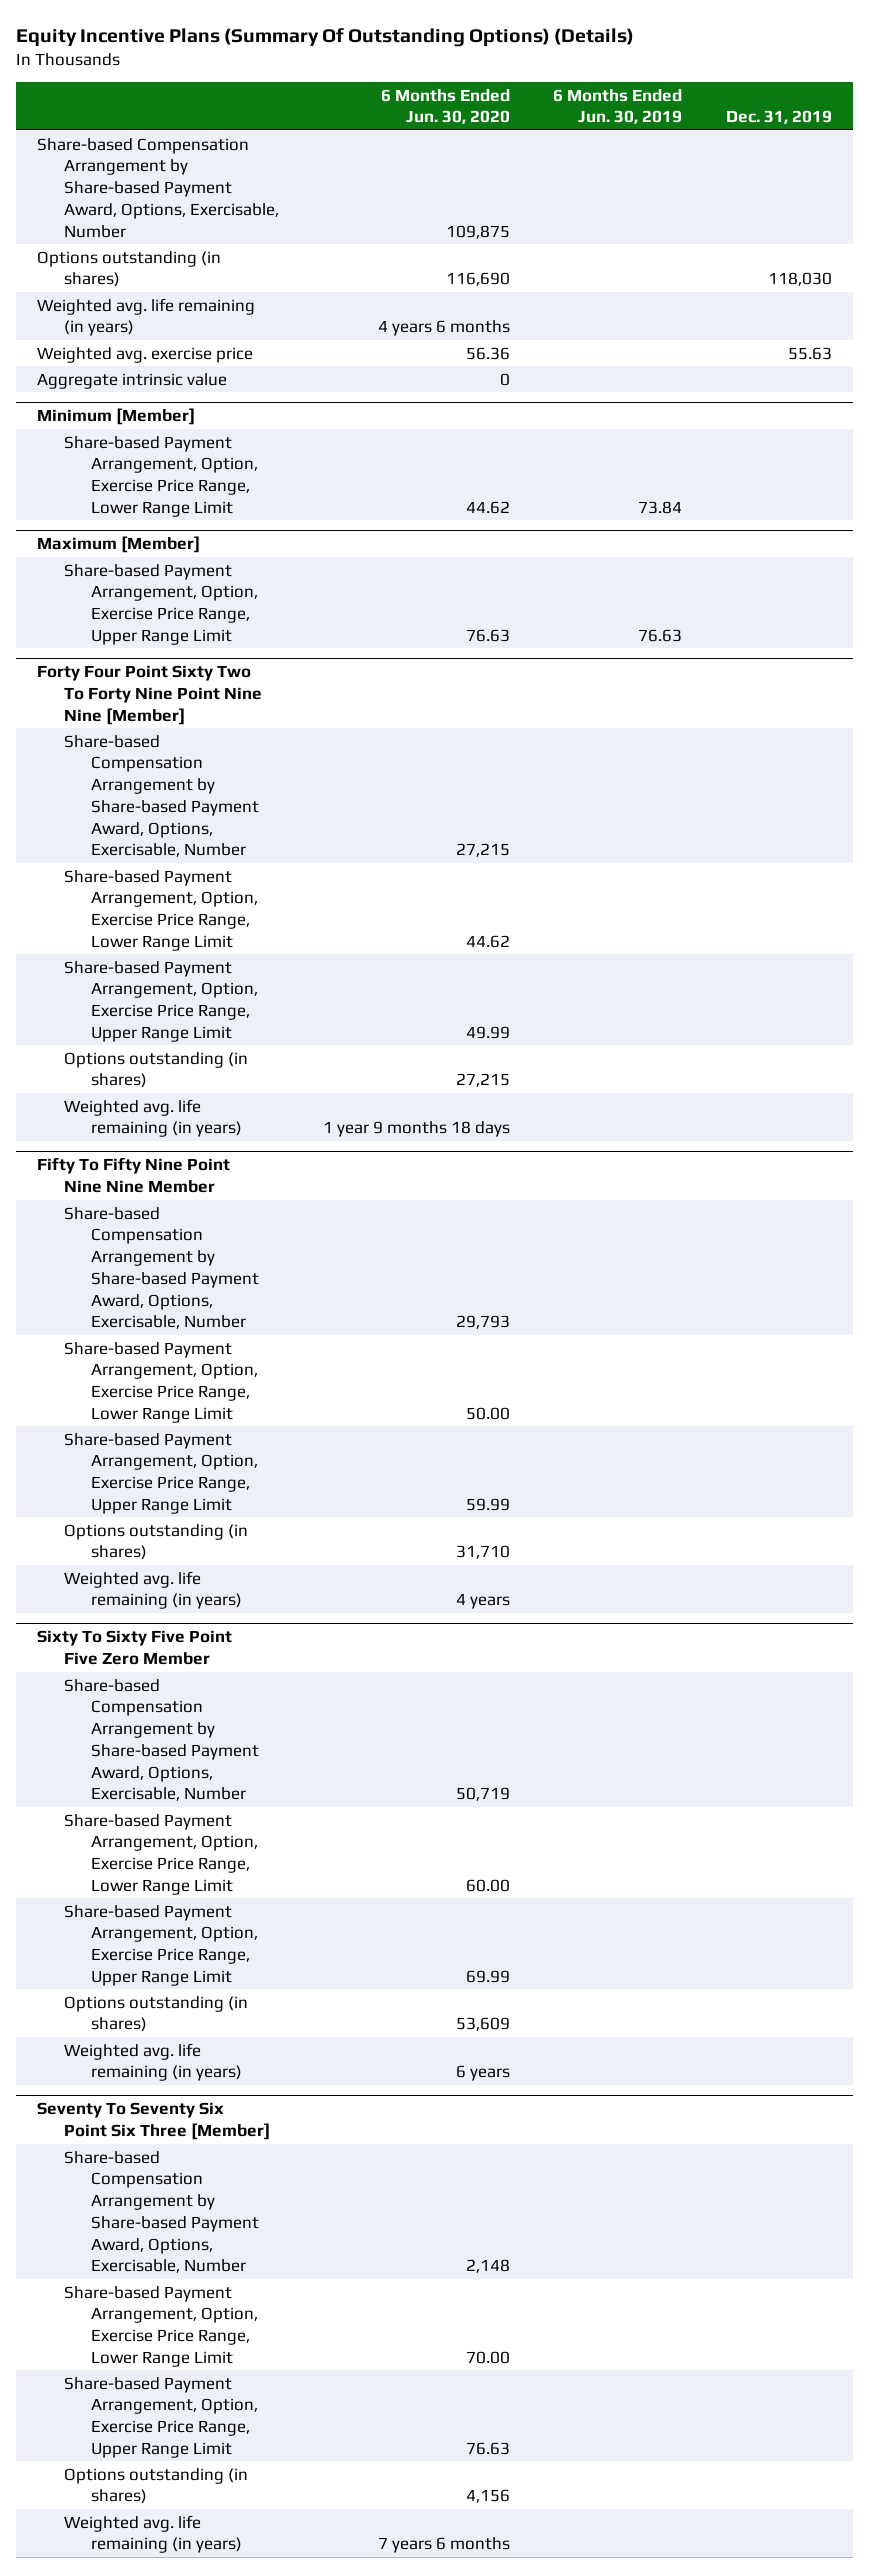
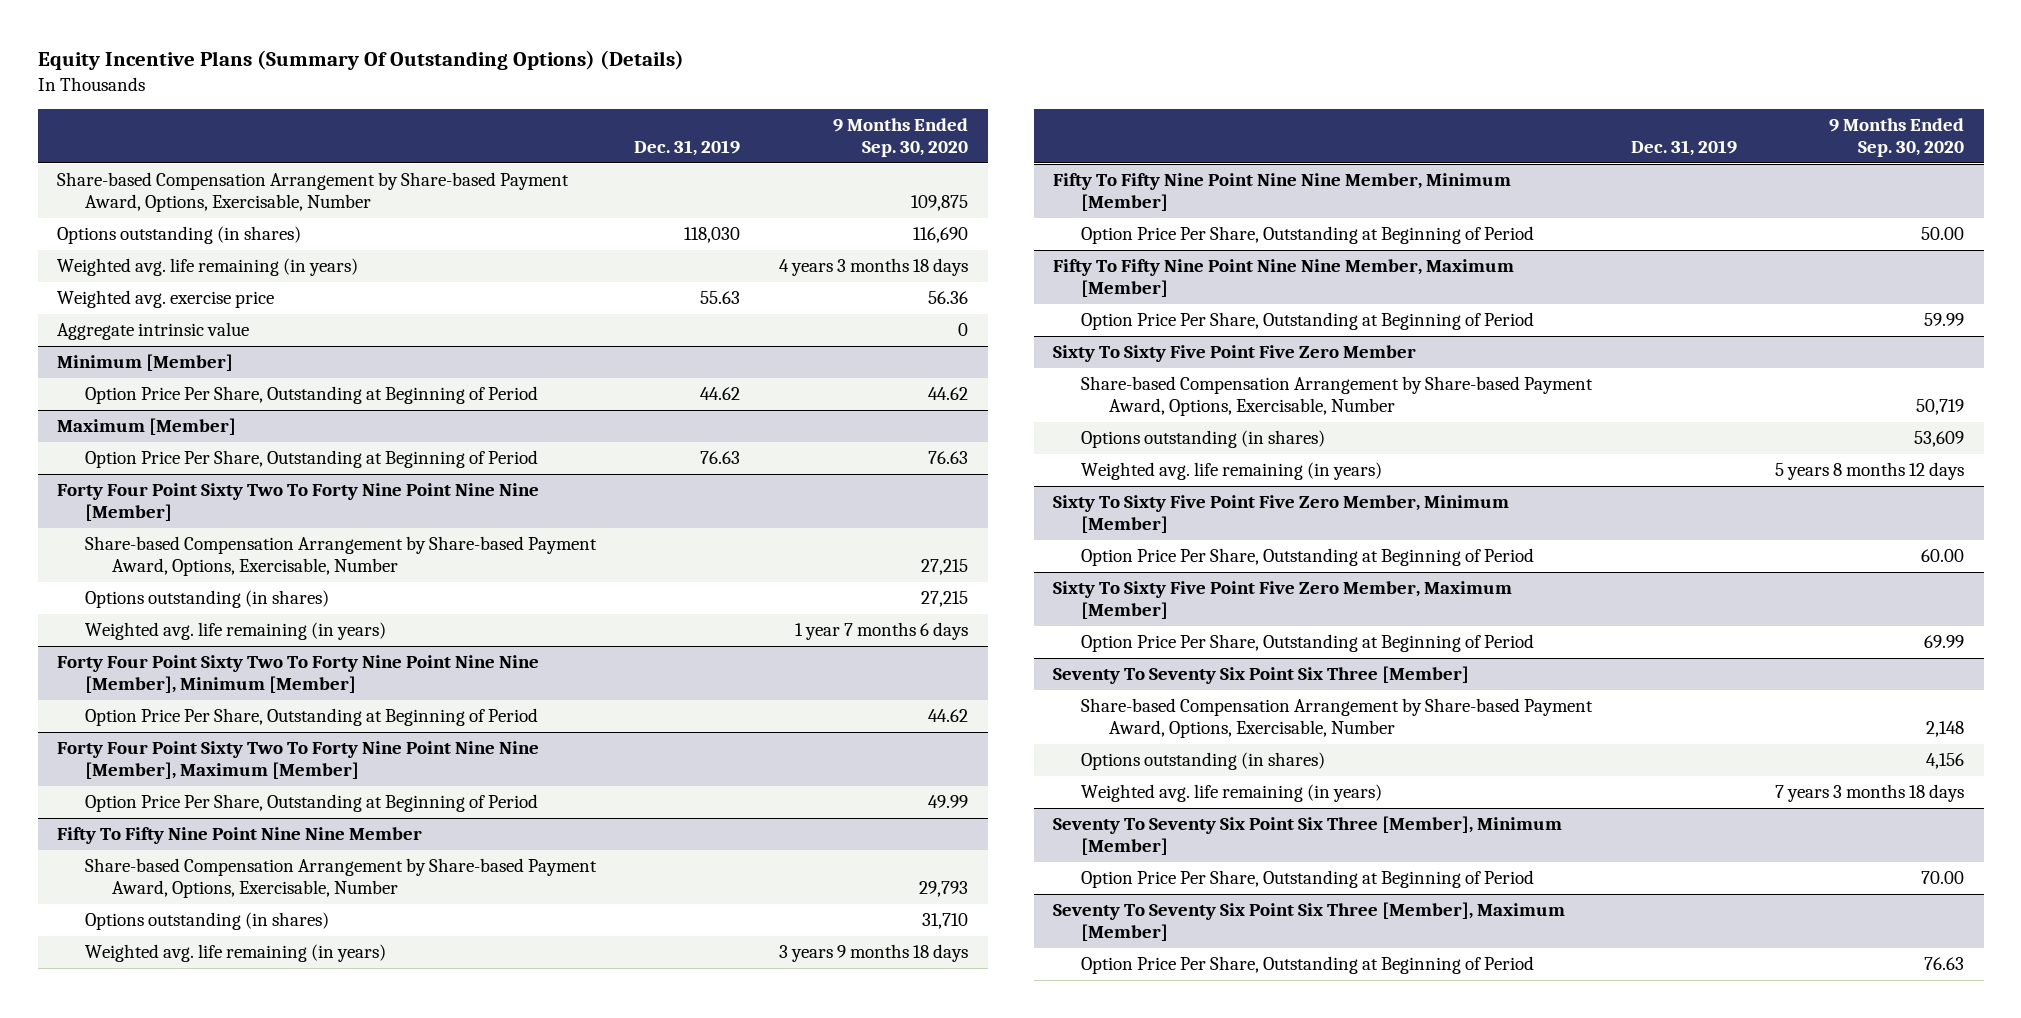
[380,88,510,125] 6 Months Ended Jun. 30, 2020 -> none
[553,88,683,125] 6 Months Ended Jun. 30, 2019 -> none
none -> [833,118,969,158] 9 Months Ended Sep. 30, 2020
[64,435,258,517] Share-based Payment Arrangement, Option, Exercise Price Range, Lower Range Limit -> none
none -> [84,386,538,405] Option Price Per Share, Outstanding at Beginning of Period
[64,563,258,645] Share-based Payment Arrangement, Option, Exercise Price Range, Upper Range Limit -> none
none -> [84,450,538,469] Option Price Per Share, Outstanding at Beginning of Period
[64,869,258,951] Share-based Payment Arrangement, Option, Exercise Price Range, Lower Range Limit -> none
[64,960,258,1042] Share-based Payment Arrangement, Option, Exercise Price Range, Upper Range Limit -> none
none -> [56,655,539,693] Forty Four Point Sixty Two To Forty Nine Point Nine Nine [Member], Minimum [Member]
none -> [84,708,538,727] Option Price Per Share, Outstanding at Beginning of Period
none -> [56,741,539,779] Forty Four Point Sixty Two To Forty Nine Point Nine Nine [Member], Maximum [Member]
none -> [84,794,538,813] Option Price Per Share, Outstanding at Beginning of Period
[64,1341,258,1423] Share-based Payment Arrangement, Option, Exercise Price Range, Lower Range Limit -> none
[64,1432,258,1514] Share-based Payment Arrangement, Option, Exercise Price Range, Upper Range Limit -> none
none -> [1053,173,1512,211] Fifty To Fifty Nine Point Nine Nine Member, Minimum [Member]
none -> [1080,226,1534,245] Option Price Per Share, Outstanding at Beginning of Period
none -> [1053,259,1515,297] Fifty To Fifty Nine Point Nine Nine Member, Maximum [Member]
none -> [1080,312,1534,331] Option Price Per Share, Outstanding at Beginning of Period
[64,1813,258,1895] Share-based Payment Arrangement, Option, Exercise Price Range, Lower Range Limit -> none
[64,1904,258,1986] Share-based Payment Arrangement, Option, Exercise Price Range, Upper Range Limit -> none
none -> [1053,495,1510,533] Sixty To Sixty Five Point Five Zero Member, Minimum [Member]
none -> [1080,548,1534,567] Option Price Per Share, Outstanding at Beginning of Period
none -> [1053,581,1513,619] Sixty To Sixty Five Point Five Zero Member, Maximum [Member]
none -> [1080,634,1534,653] Option Price Per Share, Outstanding at Beginning of Period
[64,2285,258,2367] Share-based Payment Arrangement, Option, Exercise Price Range, Lower Range Limit -> none
[64,2376,258,2458] Share-based Payment Arrangement, Option, Exercise Price Range, Upper Range Limit -> none
none -> [1053,816,1563,855] Seventy To Seventy Six Point Six Three [Member], Minimum [Member]
none -> [1080,870,1534,889] Option Price Per Share, Outstanding at Beginning of Period
none -> [1053,902,1566,941] Seventy To Seventy Six Point Six Three [Member], Maximum [Member]
none -> [1080,956,1534,975] Option Price Per Share, Outstanding at Beginning of Period

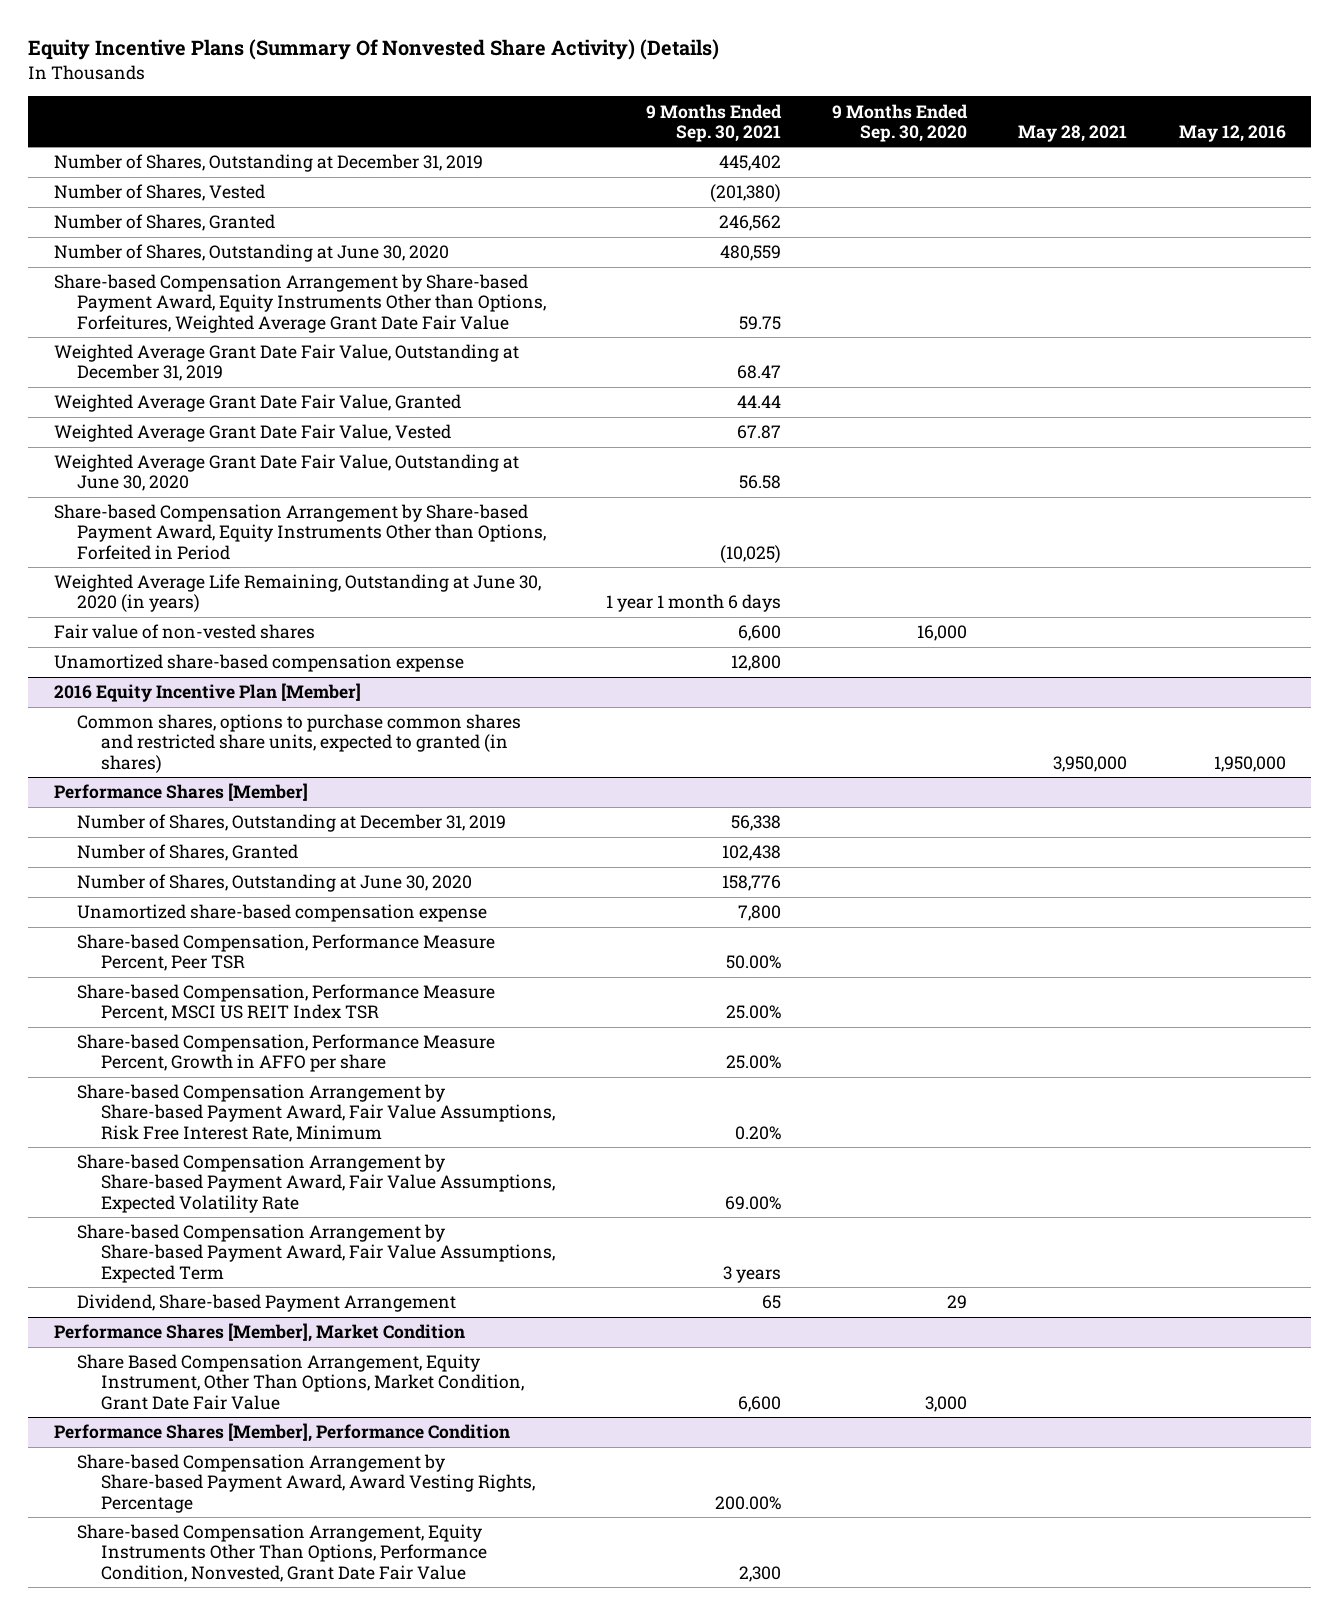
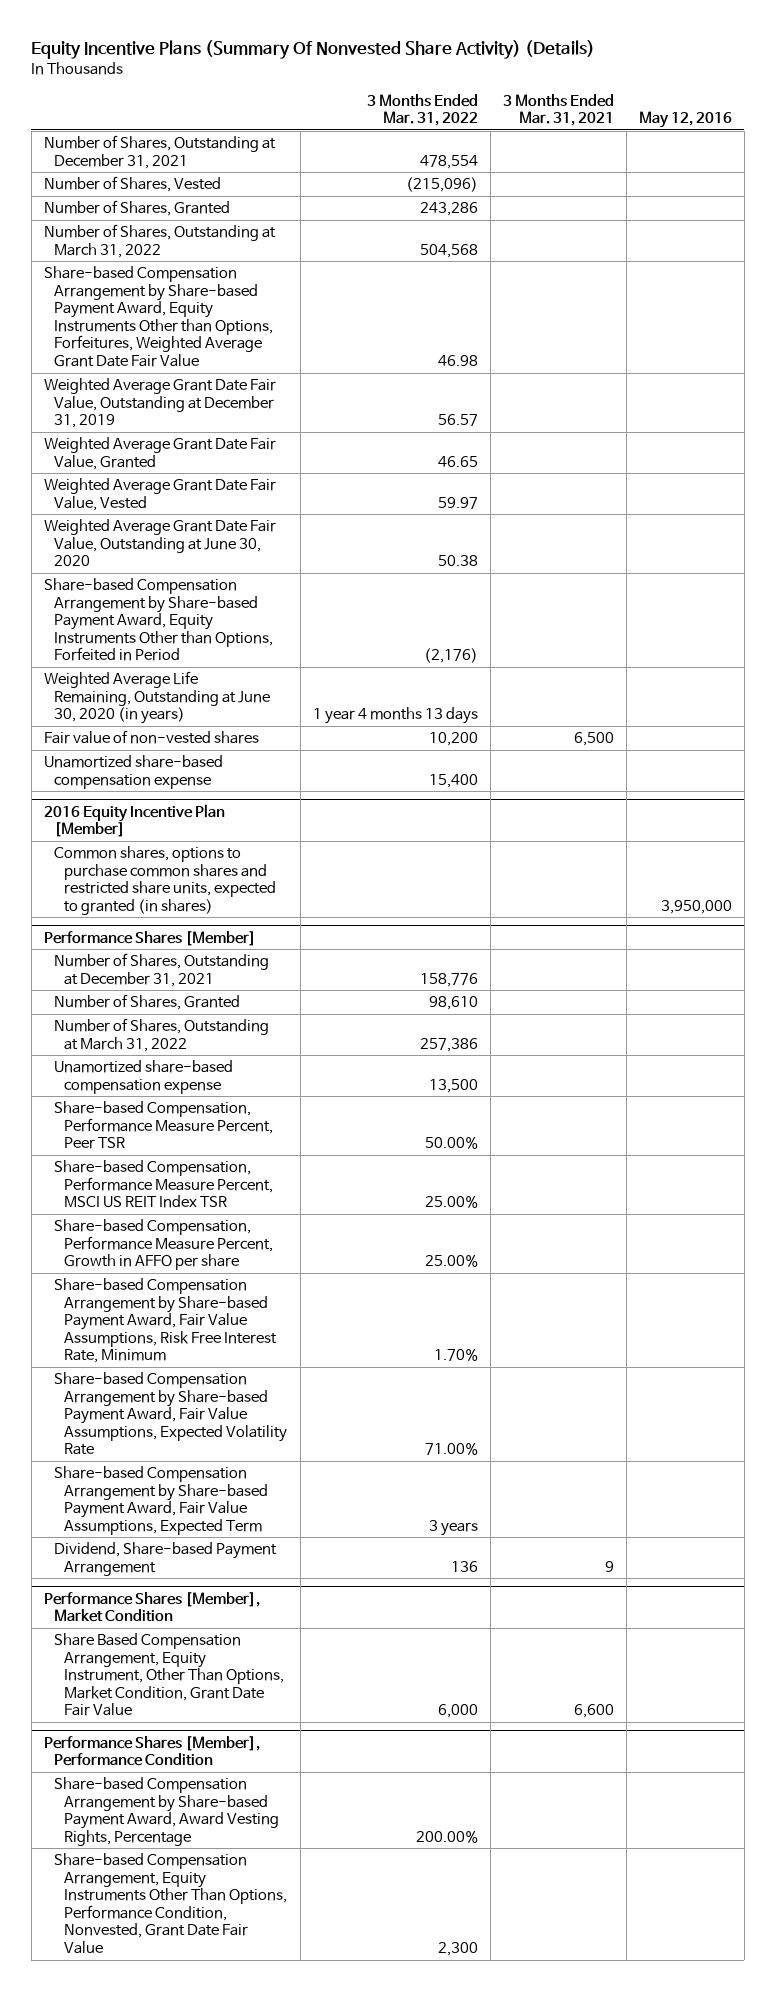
[645,103,782,142] 9 Months Ended Sep. 30, 2021 -> none
[832,103,969,142] 9 Months Ended Sep. 30, 2020 -> none
[1018,124,1128,142] May 28, 2021 -> none
none -> [366,93,478,127] 3 Months Ended Mar. 31, 2022
none -> [502,93,614,127] 3 Months Ended Mar. 31, 2021
[53,154,483,173] Number of Shares, Outstanding at December 31, 2019 -> [43,135,276,169] Number of Shares, Outstanding at December 31, 2021
[53,244,449,263] Number of Shares, Outstanding at June 30, 2020 -> [43,224,276,258] Number of Shares, Outstanding at March 31, 2022
[1213,755,1286,772] 1,950,000 -> [660,899,732,914] 3,950,000
[77,814,507,833] Number of Shares, Outstanding at December 31, 2019 -> [54,953,270,987] Number of Shares, Outstanding at December 31, 2021
[77,874,473,893] Number of Shares, Outstanding at June 30, 2020 -> [54,1018,270,1052] Number of Shares, Outstanding at March 31, 2022

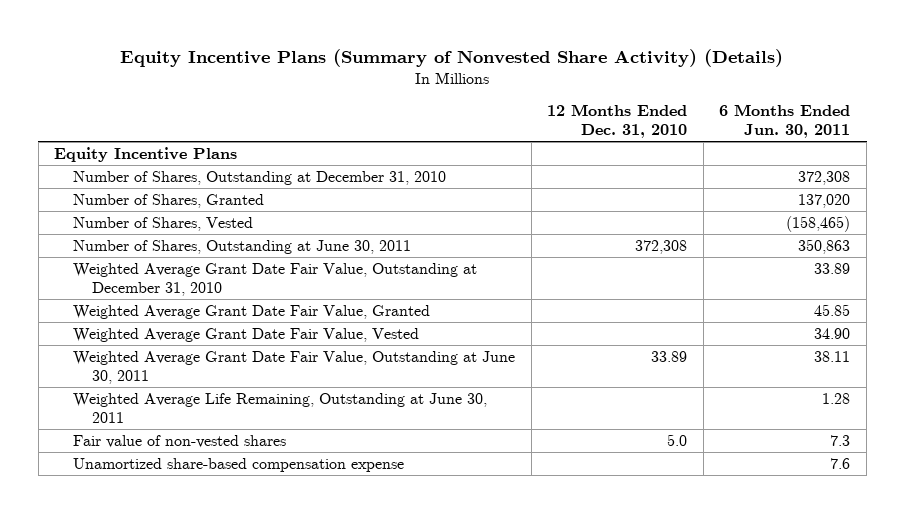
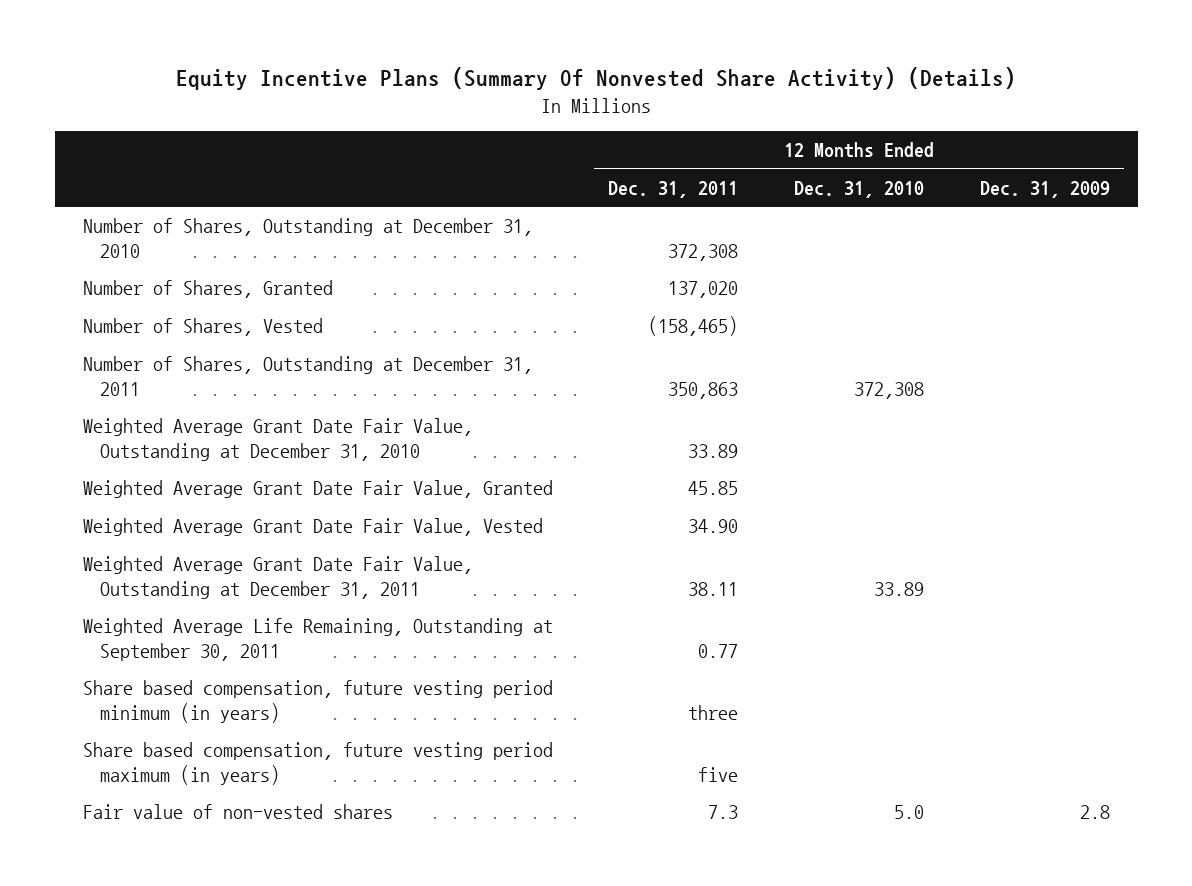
[120,48,784,67] Equity Incentive Plans (Summary of Nonvested Share Activity) (Details) -> [176,67,1017,91] Equity Incentive Plans (Summary Of Nonvested Share Activity) (Details)
[719,104,851,138] 6 Months Ended Jun. 30, 2011 -> none
none -> [608,180,739,198] Dec. 31, 2011
none -> [979,180,1110,198] Dec. 31, 2009
[54,146,238,162] Equity Incentive Plans -> none
[73,239,412,254] Number of Shares, Outstanding at June 30, 2011 -> [82,356,533,396] Number of Shares, Outstanding at December 31, 2011
[73,350,516,384] Weighted Average Grant Date Fair Value, Outstanding at June 30, 2011 -> [82,556,473,599] Weighted Average Grant Date Fair Value, Outstanding at December 31, 2011
[73,392,488,423] Weighted Average Life Remaining, Outstanding at June 30, 2011 -> [82,618,553,661] Weighted Average Life Remaining, Outstanding at September 30, 2011
none -> [82,680,553,723] Share based compensation, future vesting period minimum (in years)
none -> [82,742,553,785] Share based compensation, future vesting period maximum (in years)
[73,457,405,472] Unamortized share-based compensation expense -> none

